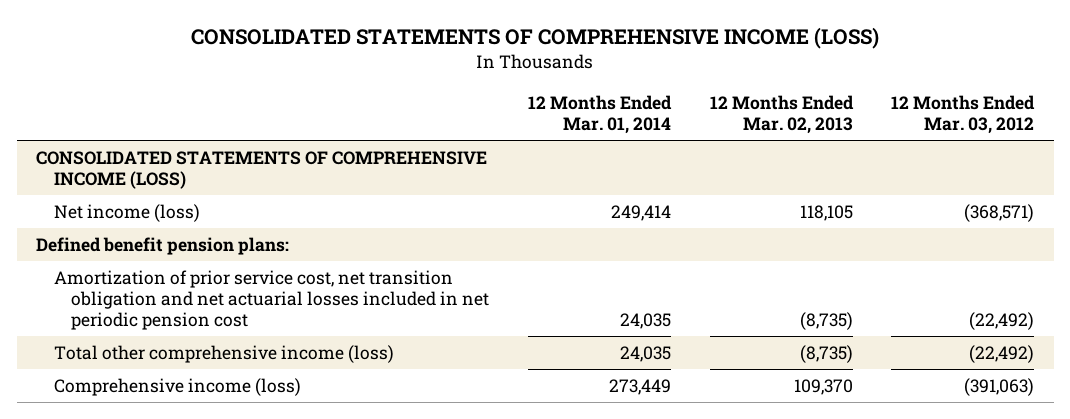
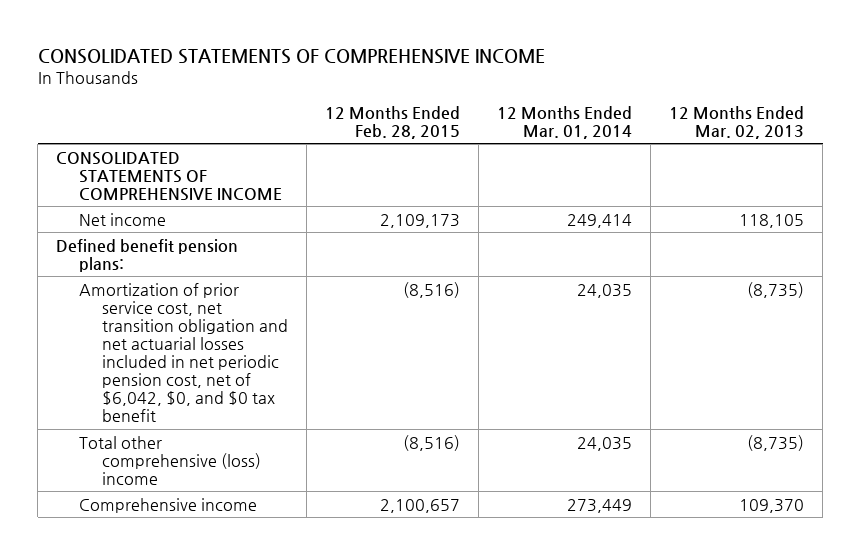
[191,27,880,50] CONSOLIDATED STATEMENTS OF COMPREHENSIVE INCOME (LOSS) -> [37,49,545,65] CONSOLIDATED STATEMENTS OF COMPREHENSIVE INCOME
[891,94,1036,134] 12 Months Ended Mar. 03, 2012 -> none
none -> [325,105,461,139] 12 Months Ended Feb. 28, 2015
[35,151,487,189] CONSOLIDATED STATEMENTS OF COMPREHENSIVE INCOME (LOSS) -> [56,151,283,201] CONSOLIDATED STATEMENTS OF COMPREHENSIVE INCOME
[53,204,200,223] Net income (loss) -> [79,212,167,226] Net income
[53,270,490,330] Amortization of prior service cost, net transition obligation and net actuarial losses included in net periodic pension cost -> [79,282,288,423] Amortization of prior service cost, net transition obligation and net actuarial losses included in net periodic pension cost, net of $6,042, $0, and $0 tax benefit
[53,345,394,364] Total other comprehensive income (loss) -> [79,435,261,485] Total other comprehensive (loss) income
[53,378,301,397] Comprehensive income (loss) -> [79,497,258,513] Comprehensive income

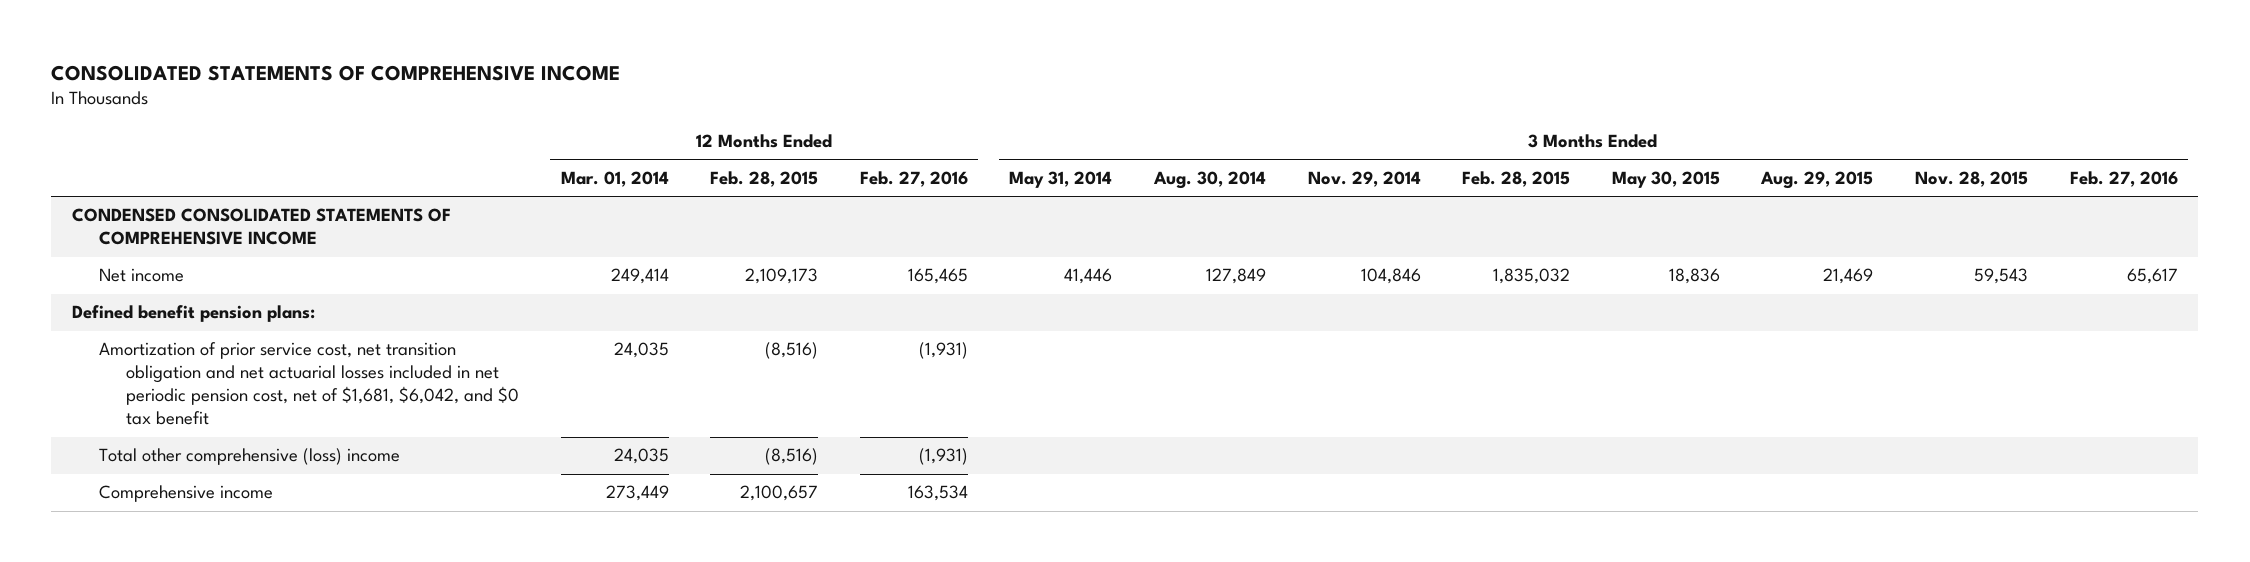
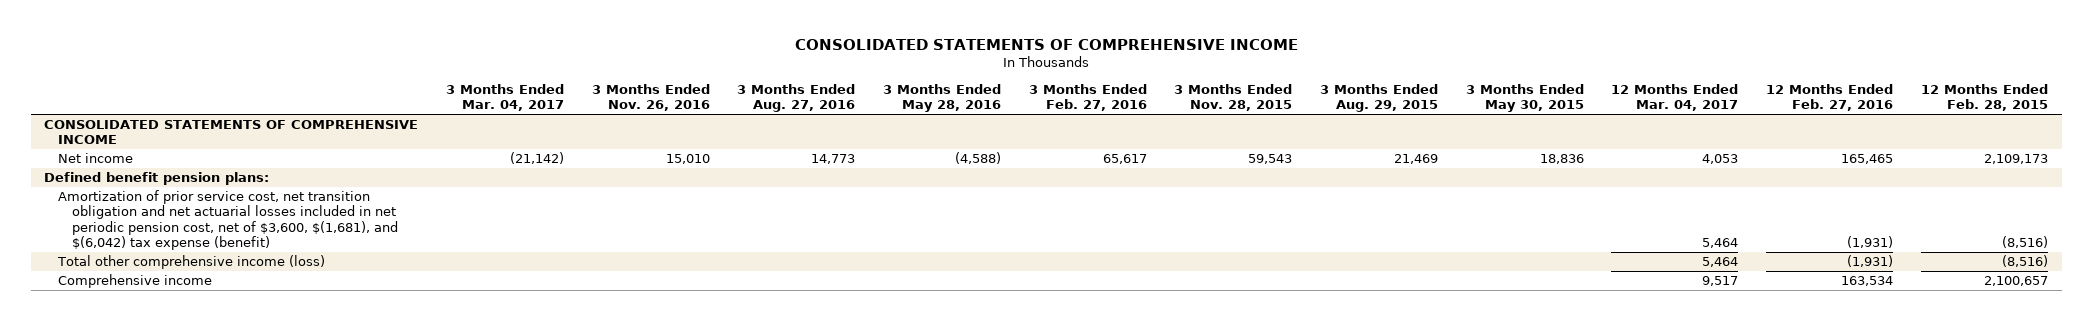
[560,170,669,187] Mar. 01, 2014 -> none
[1009,170,1113,188] May 31, 2014 -> none
[1153,170,1267,189] Aug. 30, 2014 -> none
[1307,170,1421,187] Nov. 29, 2014 -> none
[1462,170,1571,187] Feb. 28, 2015 -> none
none -> [446,83,565,111] 3 Months Ended Mar. 04, 2017
none -> [591,83,710,111] 3 Months Ended Nov. 26, 2016
none -> [737,83,856,112] 3 Months Ended Aug. 27, 2016
none -> [883,83,1002,112] 3 Months Ended May 28, 2016
none -> [1611,83,1739,111] 12 Months Ended Mar. 04, 2017
[72,208,452,246] CONDENSED CONSOLIDATED STATEMENTS OF COMPREHENSIVE INCOME -> [44,120,419,145] CONSOLIDATED STATEMENTS OF COMPREHENSIVE INCOME
[99,342,520,426] Amortization of prior service cost, net transition obligation and net actuarial losses included in net periodic pension cost, net of $1,681, $6,042, and $0 tax benefit -> [57,190,398,250] Amortization of prior service cost, net transition obligation and net actuarial losses included in net periodic pension cost, net of $3,600, $(1,681), and $(6,042) tax expense (benefit)
[99,448,401,466] Total other comprehensive (loss) income -> [56,255,325,270] Total other comprehensive income (loss)

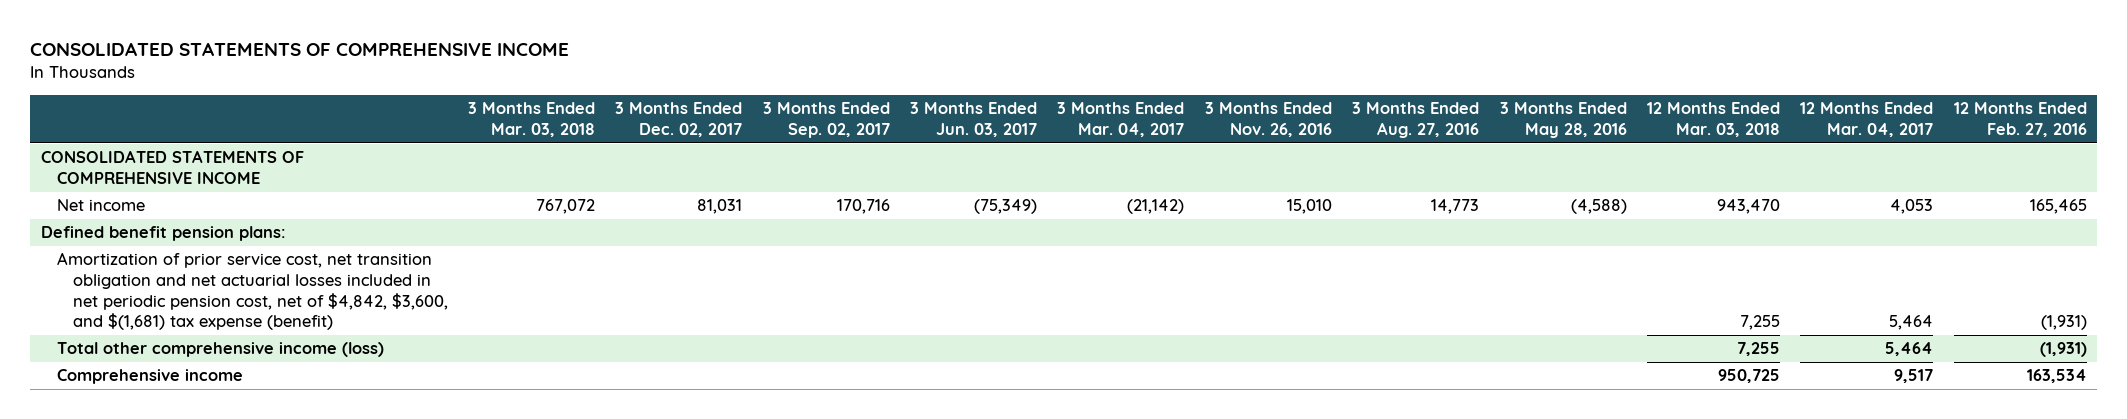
[1028,83,1147,111] 3 Months Ended Feb. 27, 2016 -> none
[1174,83,1293,111] 3 Months Ended Nov. 28, 2015 -> none
[1320,83,1439,112] 3 Months Ended Aug. 29, 2015 -> none
[1465,83,1584,112] 3 Months Ended May 30, 2015 -> none
[1920,83,2048,111] 12 Months Ended Feb. 28, 2015 -> none
none -> [467,102,595,137] 3 Months Ended Mar. 03, 2018
none -> [615,102,743,137] 3 Months Ended Dec. 02, 2017
none -> [762,102,890,138] 3 Months Ended Sep. 02, 2017
none -> [910,102,1038,137] 3 Months Ended Jun. 03, 2017
none -> [1646,102,1780,137] 12 Months Ended Mar. 03, 2018
[57,190,398,250] Amortization of prior service cost, net transition obligation and net actuarial losses included in net periodic pension cost, net of $3,600, $(1,681), and $(6,042) tax expense (benefit) -> [56,252,448,331] Amortization of prior service cost, net transition obligation and net actuarial losses included in net periodic pension cost, net of $4,842, $3,600, and $(1,681) tax expense (benefit)

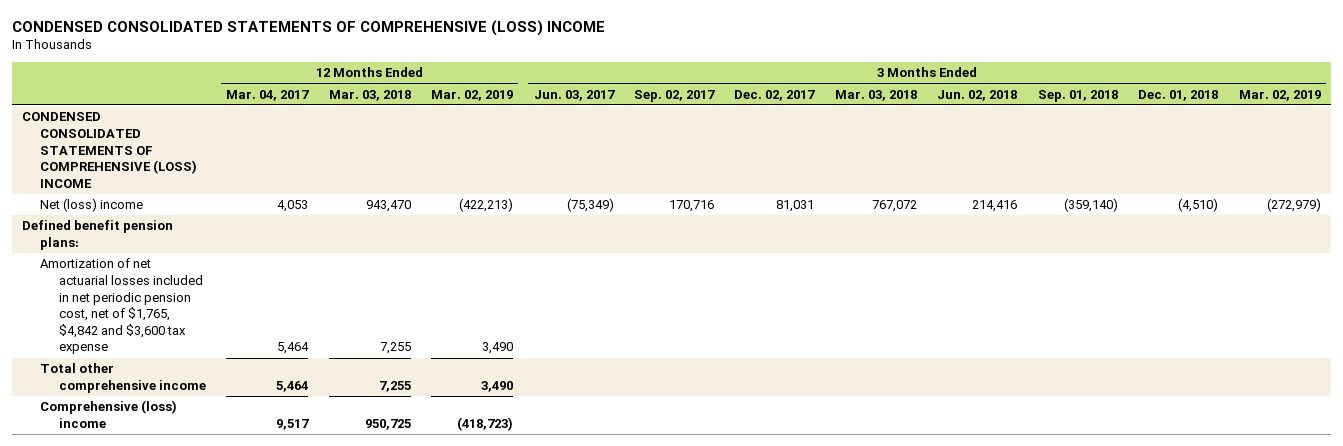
[30,42,570,57] CONSOLIDATED STATEMENTS OF COMPREHENSIVE INCOME -> [11,19,605,36] CONDENSED CONSOLIDATED STATEMENTS OF COMPREHENSIVE (LOSS) INCOME
[1057,102,1185,137] 3 Months Ended Mar. 04, 2017 -> none
[1204,102,1332,137] 3 Months Ended Nov. 26, 2016 -> none
[1352,102,1480,138] 3 Months Ended Aug. 27, 2016 -> none
[1499,102,1627,138] 3 Months Ended May 28, 2016 -> none
[1953,102,2087,137] 12 Months Ended Feb. 27, 2016 -> none
none -> [431,89,514,101] Mar. 02, 2019
none -> [937,89,1018,101] Jun. 02, 2018
none -> [1037,89,1118,102] Sep. 01, 2018
none -> [1138,89,1219,101] Dec. 01, 2018
none -> [1238,89,1321,101] Mar. 02, 2019
[40,150,304,185] CONSOLIDATED STATEMENTS OF COMPREHENSIVE INCOME -> [22,112,198,188] CONDENSED CONSOLIDATED STATEMENTS OF COMPREHENSIVE (LOSS) INCOME
[56,199,145,212] Net income -> [40,198,144,213] Net (loss) income
[56,252,448,331] Amortization of prior service cost, net transition obligation and net actuarial losses included in net periodic pension cost, net of $4,842, $3,600, and $(1,681) tax expense (benefit) -> [40,258,203,355] Amortization of net actuarial losses included in net periodic pension cost, net of $1,765, $4,842 and $3,600 tax expense
[56,342,384,358] Total other comprehensive income (loss) -> [40,363,206,393] Total other comprehensive income
[56,369,243,385] Comprehensive income -> [40,400,178,428] Comprehensive (loss) income

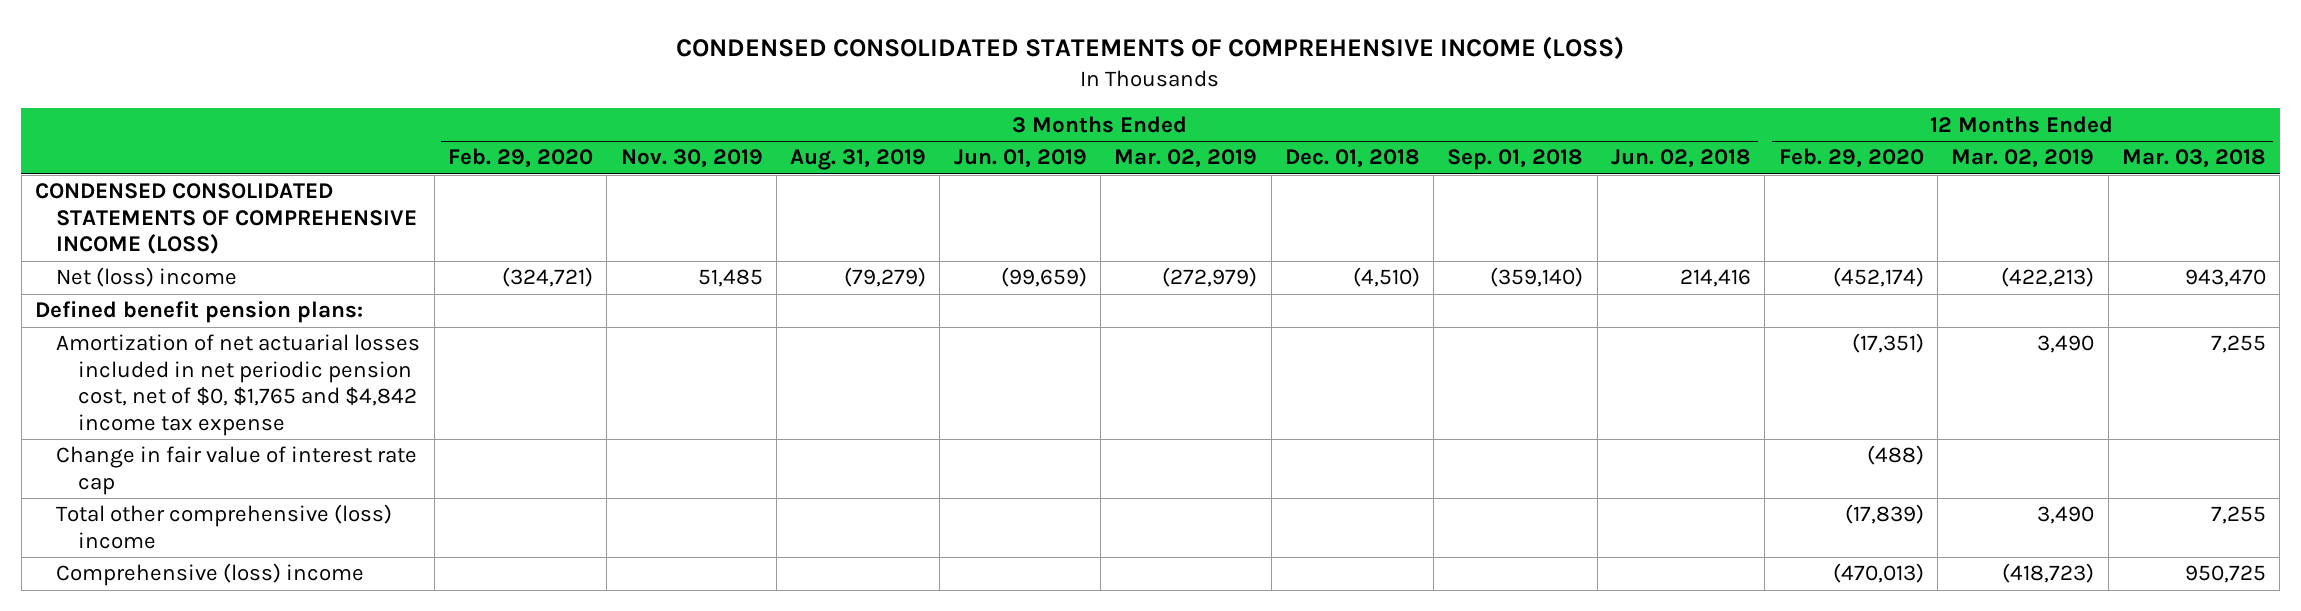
[11,19,605,36] CONDENSED CONSOLIDATED STATEMENTS OF COMPREHENSIVE (LOSS) INCOME -> [676,35,1625,60] CONDENSED CONSOLIDATED STATEMENTS OF COMPREHENSIVE INCOME (LOSS)
[226,89,310,101] Mar. 04, 2017 -> none
[533,89,615,101] Jun. 03, 2017 -> none
[634,89,716,102] Sep. 02, 2017 -> none
[734,89,816,101] Dec. 02, 2017 -> none
[834,89,917,101] Mar. 03, 2018 -> none
none -> [447,148,593,169] Feb. 29, 2020
none -> [620,149,763,169] Nov. 30, 2019
none -> [790,149,927,171] Aug. 31, 2019
none -> [953,149,1087,169] Jun. 01, 2019
none -> [1778,148,1924,169] Feb. 29, 2020
[22,112,198,188] CONDENSED CONSOLIDATED STATEMENTS OF COMPREHENSIVE (LOSS) INCOME -> [35,183,418,255] CONDENSED CONSOLIDATED STATEMENTS OF COMPREHENSIVE INCOME (LOSS)
[40,258,203,355] Amortization of net actuarial losses included in net periodic pension cost, net of $1,765, $4,842 and $3,600 tax expense -> [56,334,421,436] Amortization of net actuarial losses included in net periodic pension cost, net of $0, $1,765 and $4,842 income tax expense
none -> [56,446,418,495] Change in fair value of interest rate cap
[40,363,206,393] Total other comprehensive income -> [56,504,393,549] Total other comprehensive (loss) income

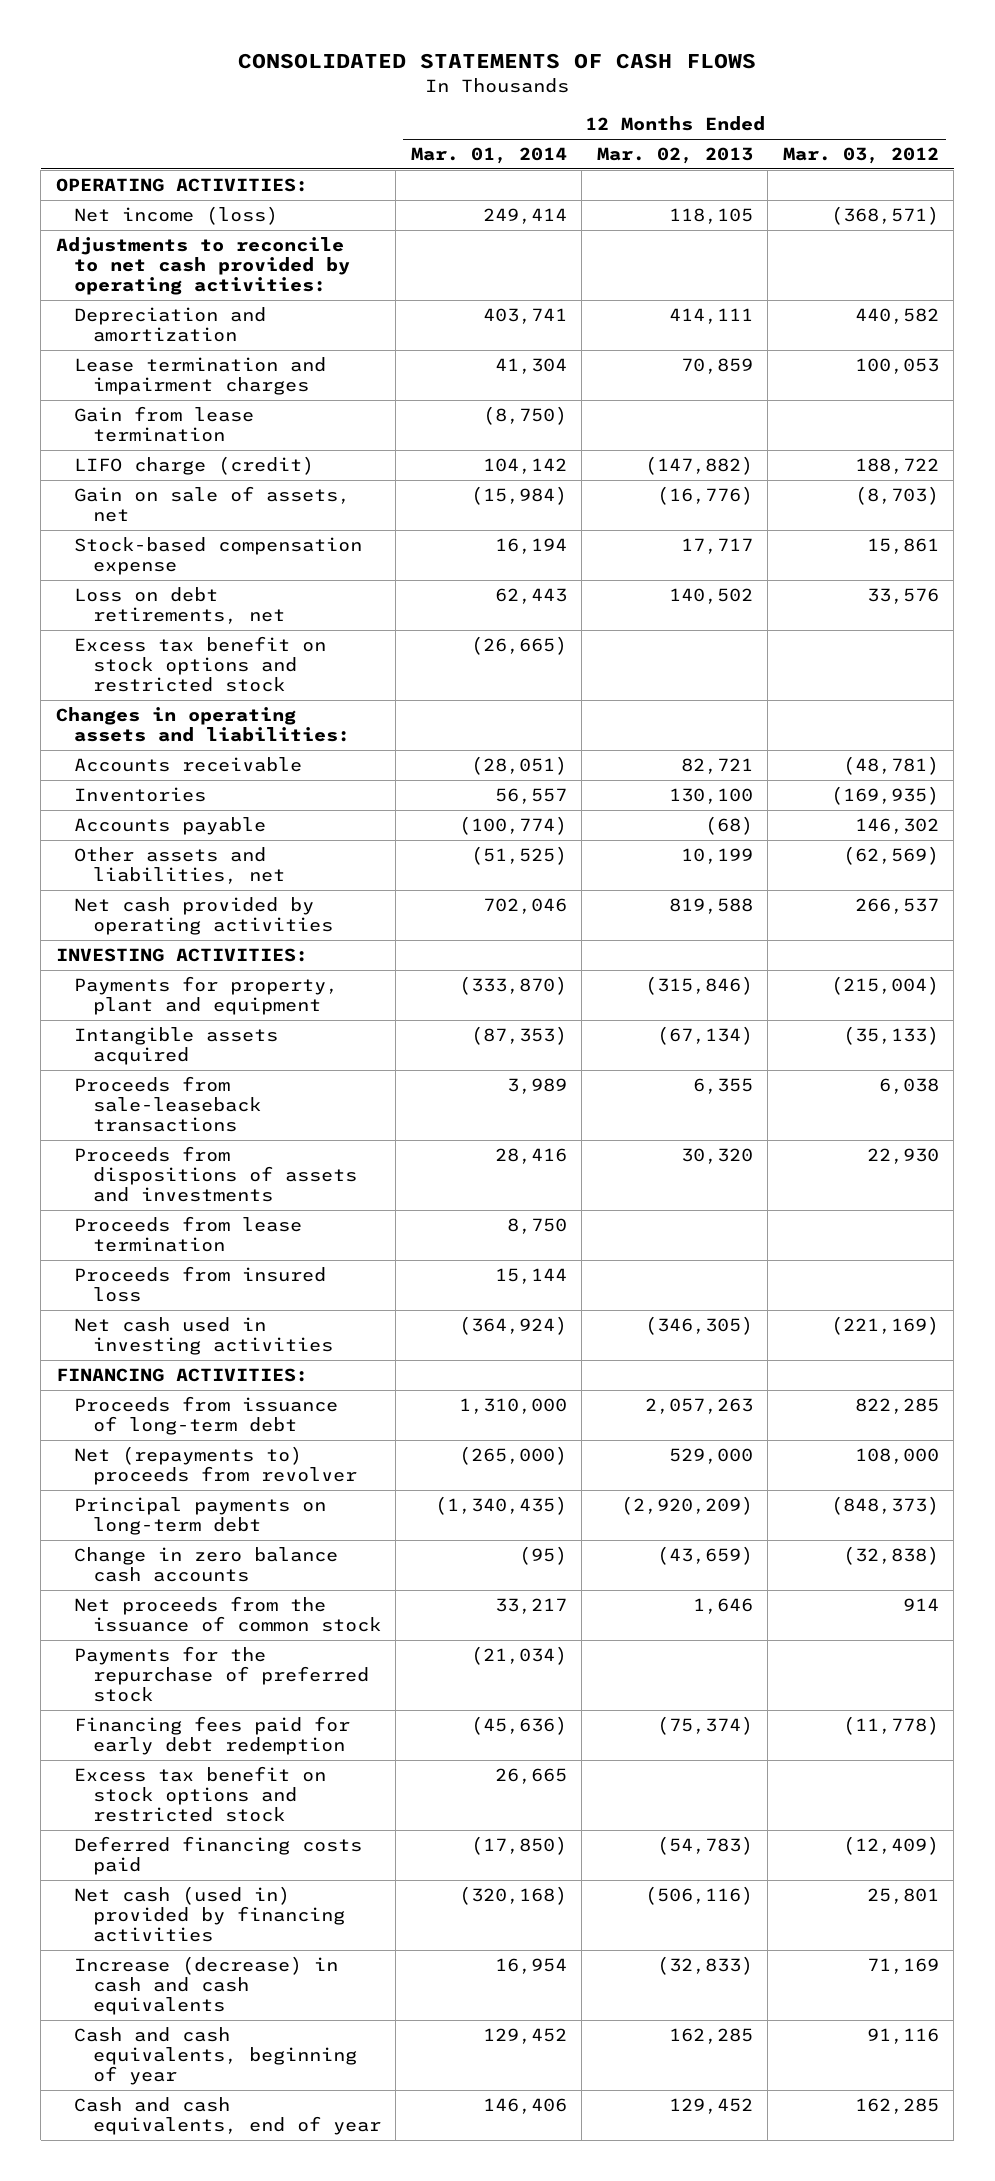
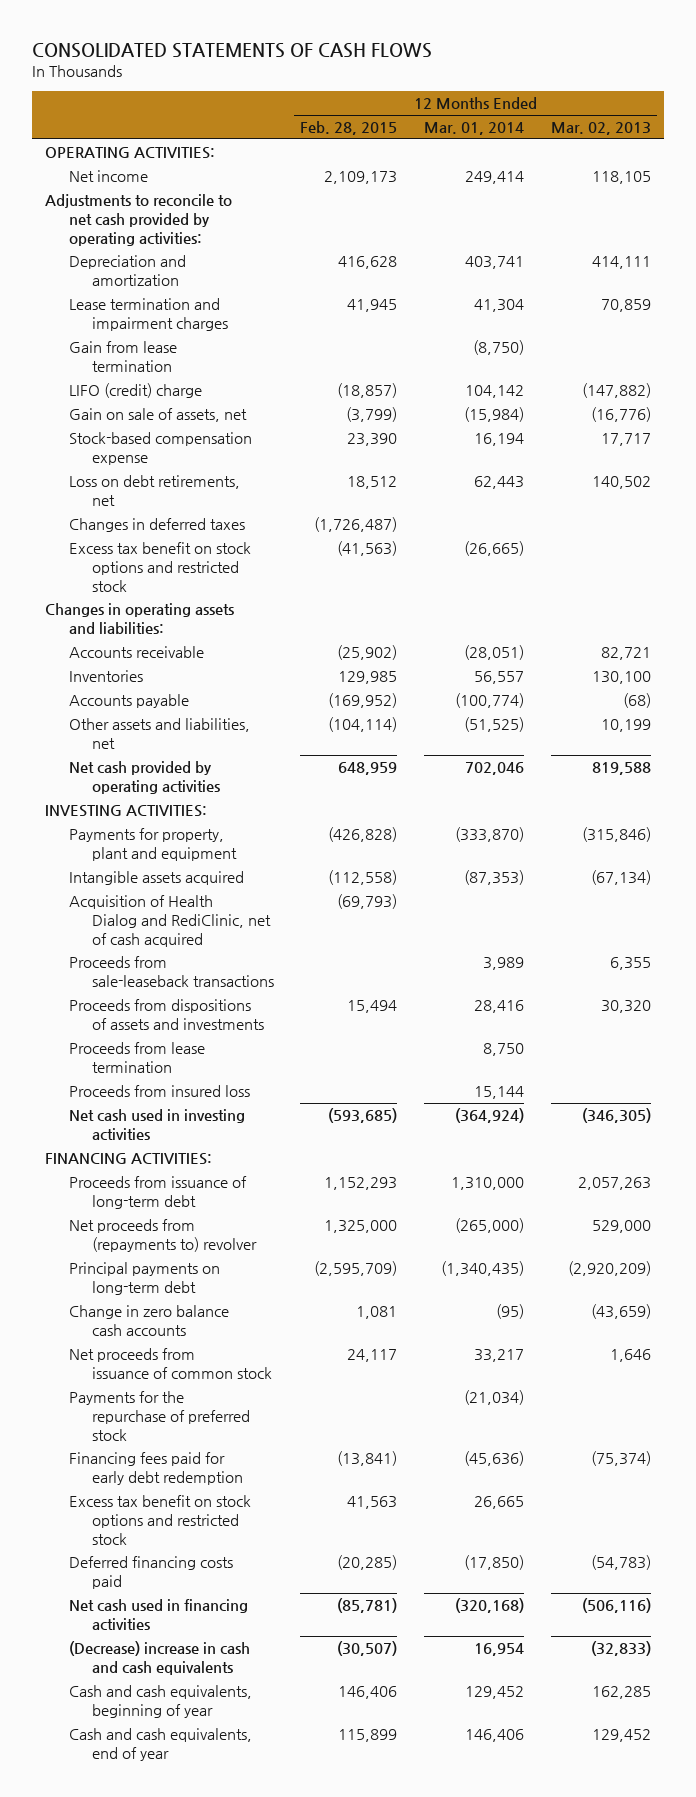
[782,147,939,165] Mar. 03, 2012 -> none
none -> [300,121,398,136] Feb. 28, 2015
[74,206,279,226] Net income (loss) -> [68,170,148,183] Net income
[74,456,315,476] LIFO charge (credit) -> [68,383,202,399] LIFO (credit) charge
none -> [68,518,245,533] Changes in deferred taxes
none -> [68,895,271,947] Acquisition of Health Dialog and RediClinic, net of cash acquired
[74,1446,357,1486] Net (repayments to) proceeds from revolver -> [68,1219,257,1252] Net proceeds from (repayments to) revolver
[74,1596,381,1633] Net proceeds from the issuance of common stock -> [68,1348,272,1379] Net proceeds from issuance of common stock
[74,1886,345,1943] Net cash (used in) provided by financing activities -> [68,1599,248,1630] Net cash used in financing activities
[74,1956,339,2016] Increase (decrease) in cash and cash equivalents -> [68,1641,250,1675] (Decrease) increase in cash and cash equivalents

